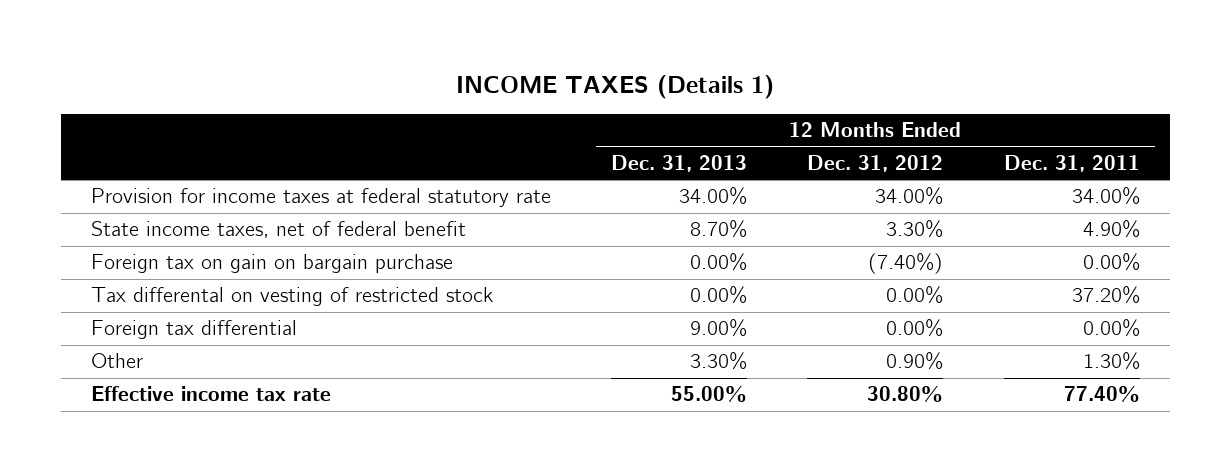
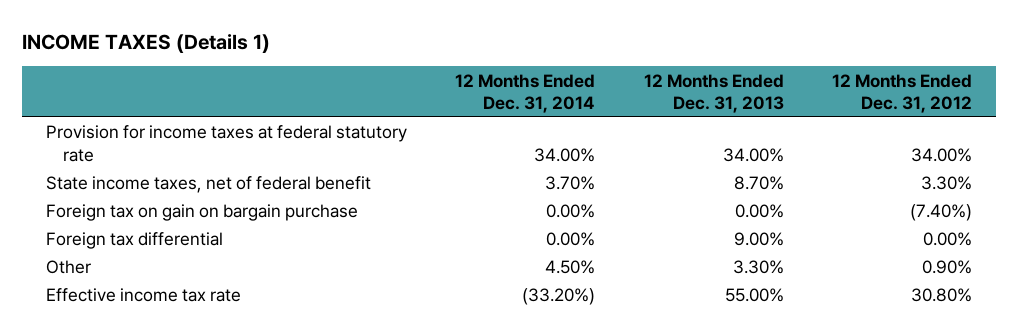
[1003,155,1140,173] Dec. 31, 2011 -> none
none -> [455,73,596,113] 12 Months Ended Dec. 31, 2014
[91,287,494,307] Tax differental on vesting of restricted stock -> none

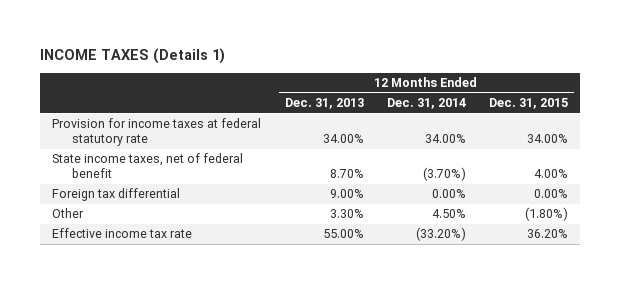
[831,73,972,113] 12 Months Ended Dec. 31, 2012 -> none
none -> [489,98,569,110] Dec. 31, 2015
[46,204,359,222] Foreign tax on gain on bargain purchase -> none
[545,176,596,191] 3.70% -> [422,167,466,182] (3.70%)

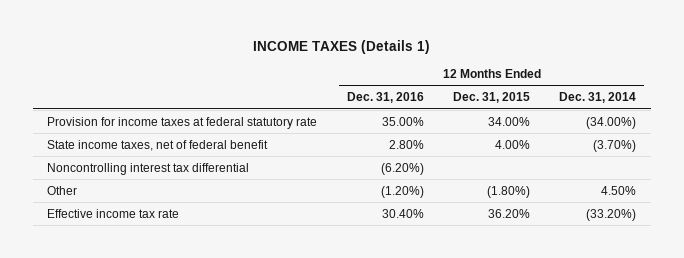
[284,98,364,110] Dec. 31, 2013 -> none
none -> [346,92,424,104] Dec. 31, 2016
[424,134,466,144] 34.00% -> [586,116,637,129] (34.00%)
[52,188,181,202] Foreign tax differential -> none
none -> [47,162,250,175] Noncontrolling interest tax differential

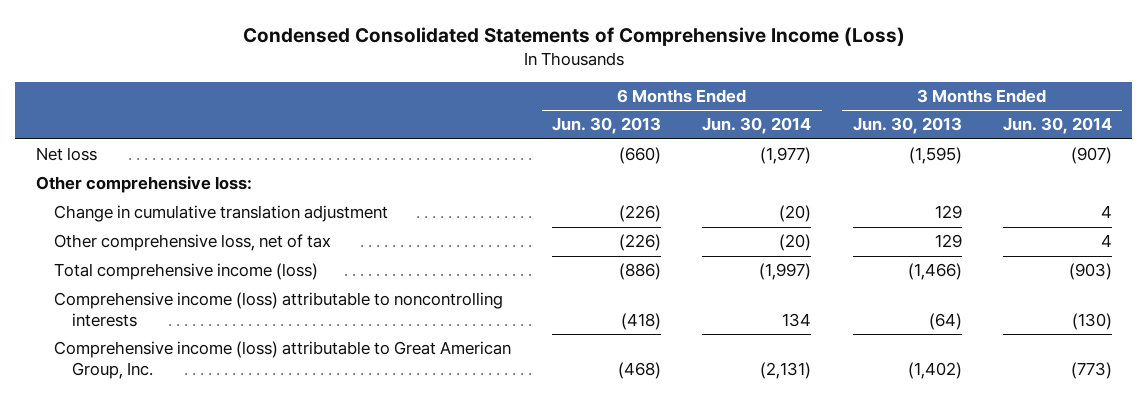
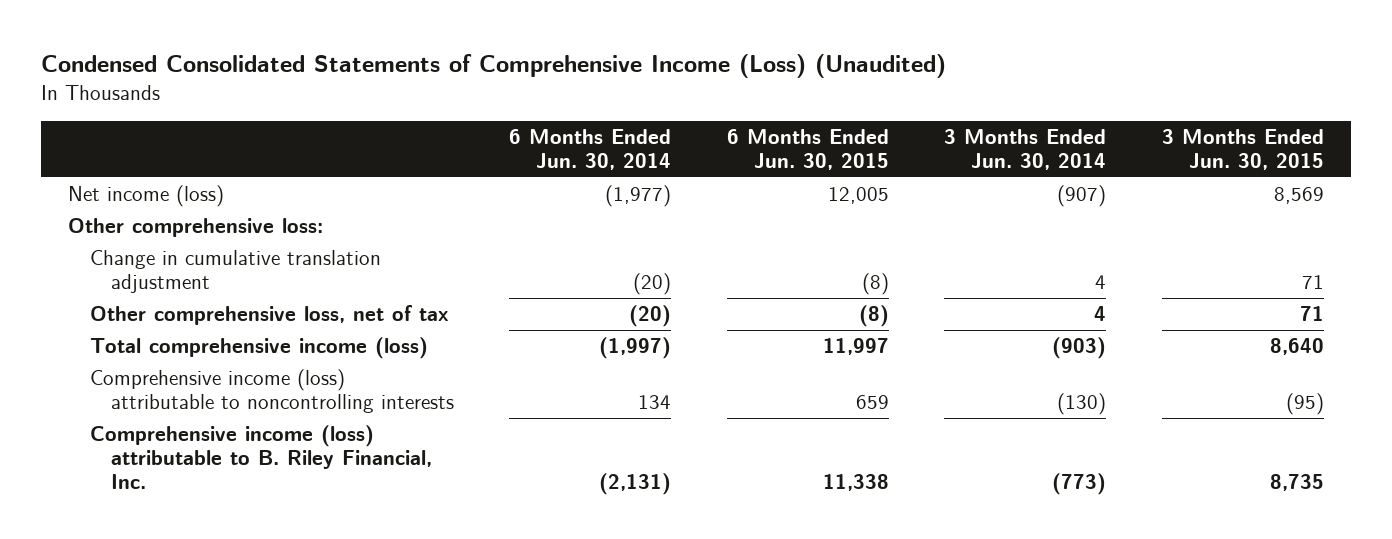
[242,26,905,46] Condensed Consolidated Statements of Comprehensive Income (Loss) -> [40,54,946,79] Condensed Consolidated Statements of Comprehensive Income (Loss) (Unaudited)
[552,117,662,135] Jun. 30, 2013 -> none
[852,117,962,135] Jun. 30, 2013 -> none
none -> [726,128,889,170] 6 Months Ended Jun. 30, 2015
none -> [1161,128,1324,170] 3 Months Ended Jun. 30, 2015
[36,147,98,162] Net loss -> [68,185,225,208] Net income (loss)
[54,341,512,379] Comprehensive income (loss) attributable to Great American Group, Inc. -> [89,425,432,490] Comprehensive income (loss) attributable to B. Riley Financial, Inc.

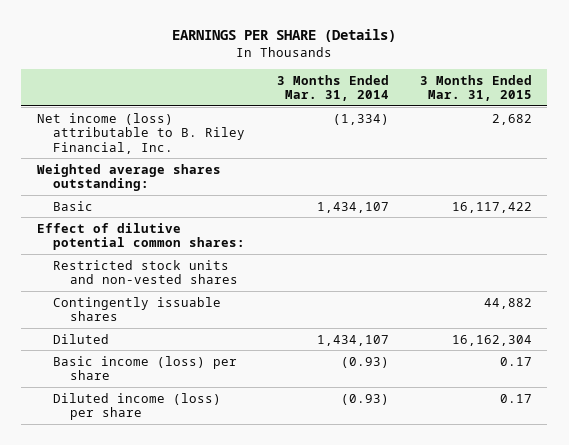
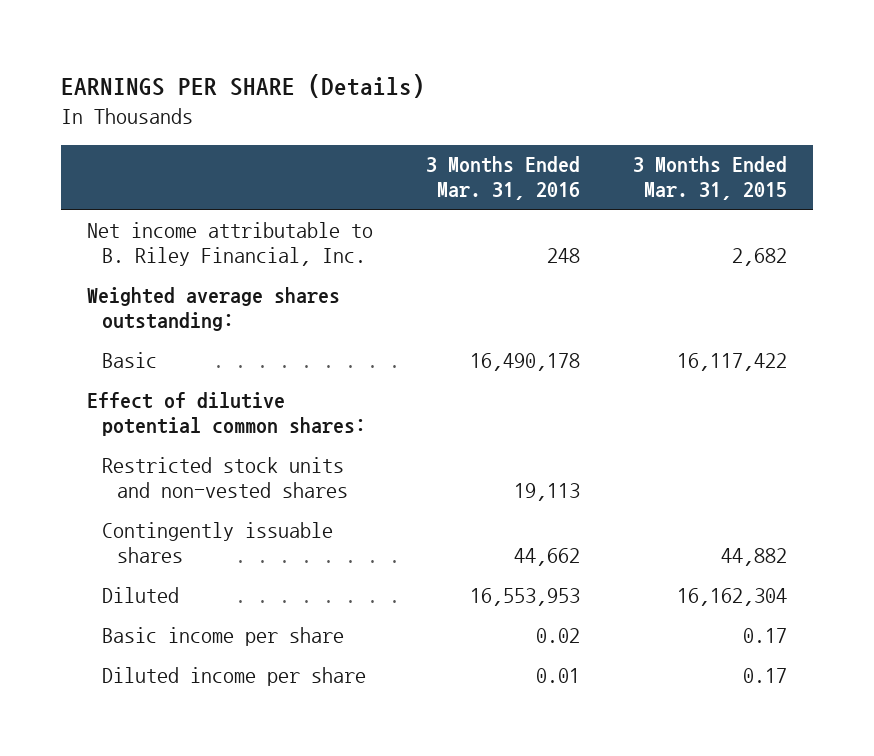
[276,74,389,102] 3 Months Ended Mar. 31, 2014 -> none
none -> [425,156,580,201] 3 Months Ended Mar. 31, 2016
[36,112,246,154] Net income (loss) attributable to B. Riley Financial, Inc. -> [87,221,374,266] Net income attributable to B. Riley Financial, Inc.
[53,355,238,381] Basic income (loss) per share -> [102,626,345,646] Basic income per share
[53,392,222,421] Diluted income (loss) per share -> [102,666,367,686] Diluted income per share

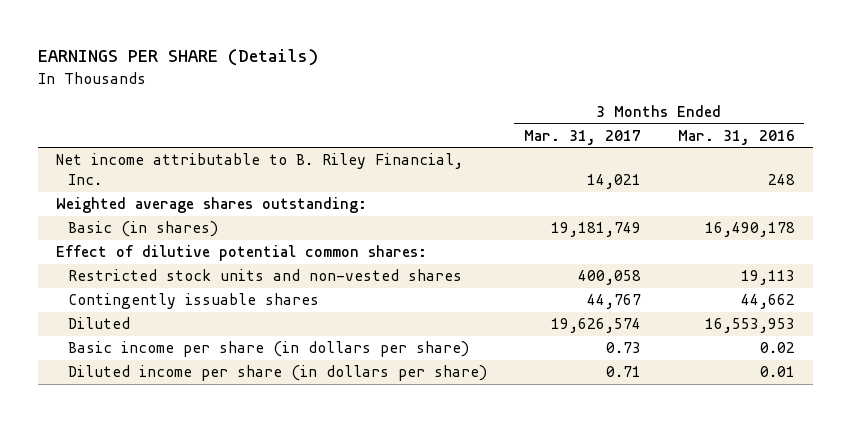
[632,156,787,201] 3 Months Ended Mar. 31, 2015 -> none
none -> [523,129,641,145] Mar. 31, 2017
[102,351,158,368] Basic -> [67,221,218,238] Basic (in shares)
[102,626,345,646] Basic income per share -> [67,341,469,358] Basic income per share (in dollars per share)
[102,666,367,686] Diluted income per share -> [67,365,487,382] Diluted income per share (in dollars per share)

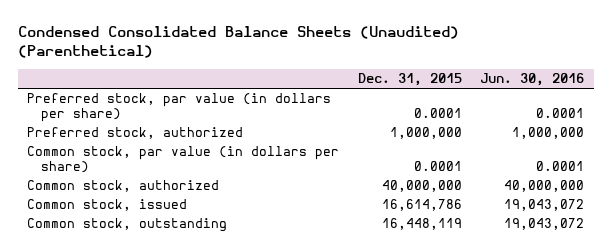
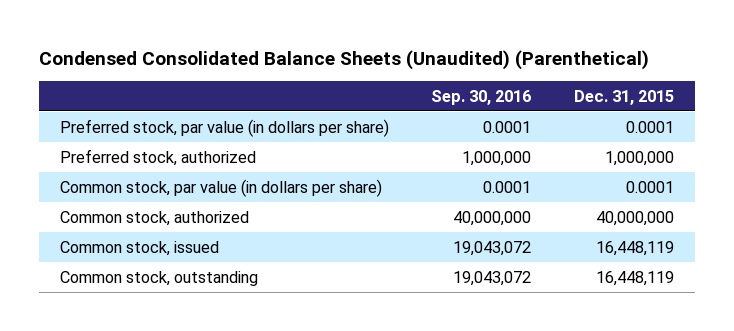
[480,73,585,87] Jun. 30, 2016 -> none
none -> [431,89,532,105] Sep. 30, 2016
[381,199,462,212] 16,614,786 -> [595,240,674,256] 16,448,119

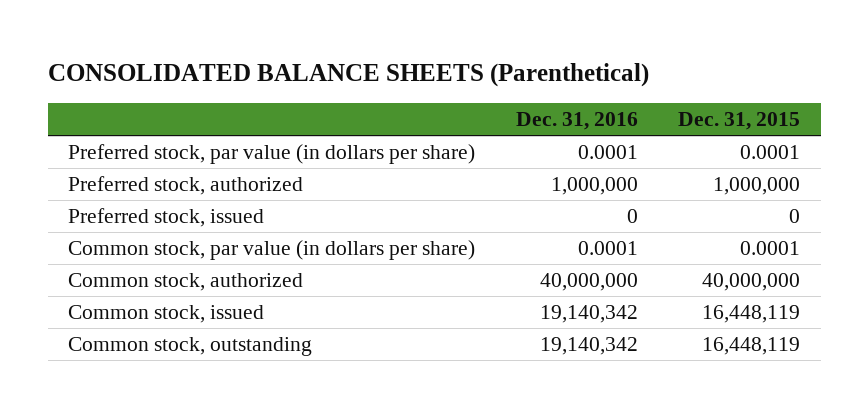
[39,49,650,70] Condensed Consolidated Balance Sheets (Unaudited) (Parenthetical) -> [47,63,649,88] CONSOLIDATED BALANCE SHEETS (Parenthetical)
[431,89,532,105] Sep. 30, 2016 -> none
none -> [515,112,638,131] Dec. 31, 2016
none -> [68,208,265,228] Preferred stock, issued

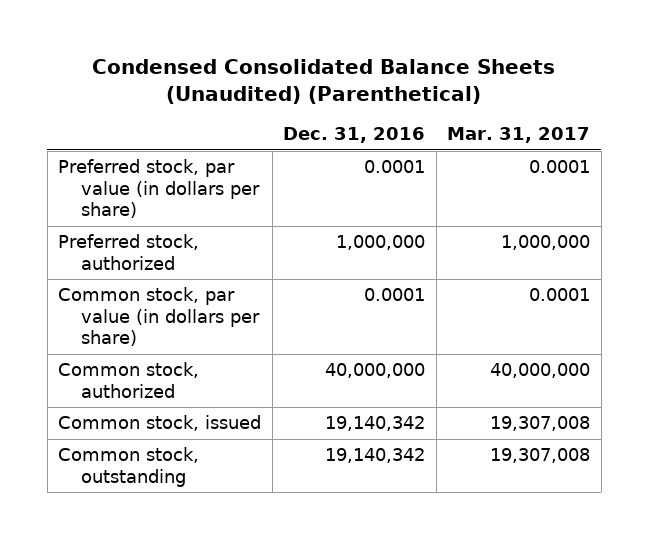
[47,63,649,88] CONSOLIDATED BALANCE SHEETS (Parenthetical) -> [92,59,556,104] Condensed Consolidated Balance Sheets (Unaudited) (Parenthetical)
[678,112,801,131] Dec. 31, 2015 -> none
none -> [447,127,591,144] Mar. 31, 2017
[68,208,265,228] Preferred stock, issued -> none

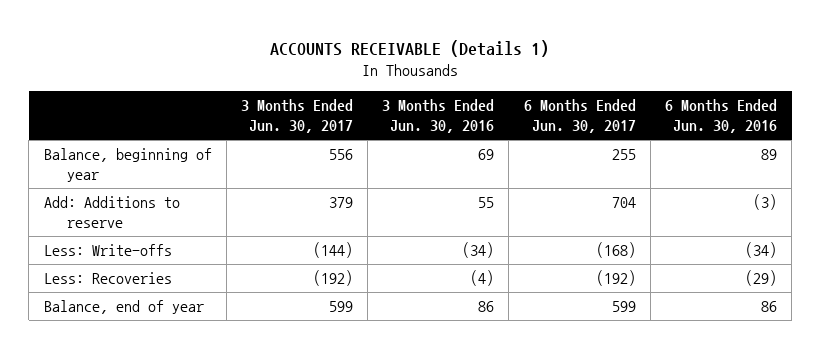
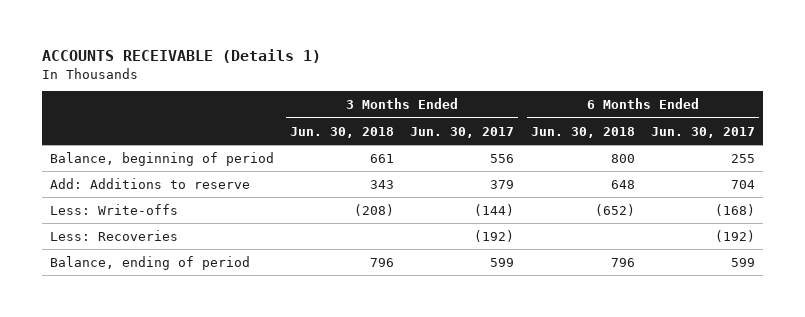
[382,98,495,134] 3 Months Ended Jun. 30, 2016 -> none
[664,98,777,134] 6 Months Ended Jun. 30, 2016 -> none
none -> [290,126,395,138] Jun. 30, 2018
none -> [530,126,635,138] Jun. 30, 2018
[43,148,212,183] Balance, beginning of year -> [49,151,274,166] Balance, beginning of period
[43,300,204,315] Balance, end of year -> [49,255,250,270] Balance, ending of period

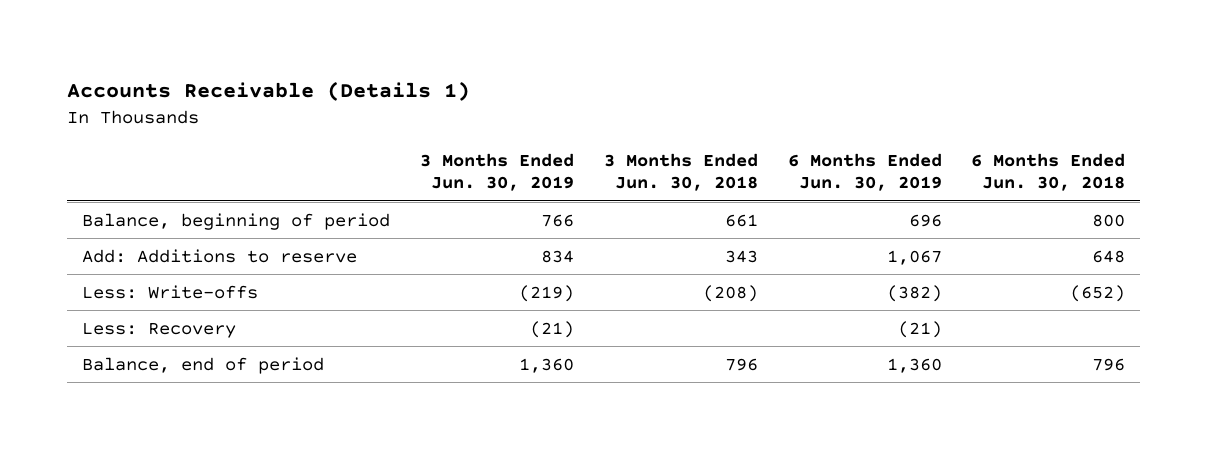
[41,49,321,64] ACCOUNTS RECEIVABLE (Details 1) -> [67,80,471,101] Accounts Receivable (Details 1)
[410,126,515,138] Jun. 30, 2017 -> none
[651,126,756,138] Jun. 30, 2017 -> none
none -> [419,152,574,192] 3 Months Ended Jun. 30, 2019
none -> [787,152,942,192] 6 Months Ended Jun. 30, 2019
[49,229,178,241] Less: Recoveries -> [82,321,237,338] Less: Recovery
[49,255,250,270] Balance, ending of period -> [82,356,325,374] Balance, end of period

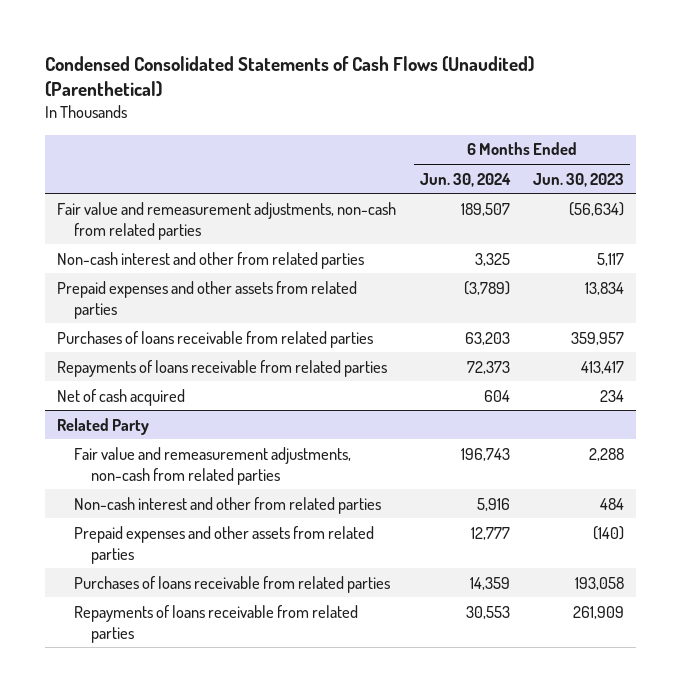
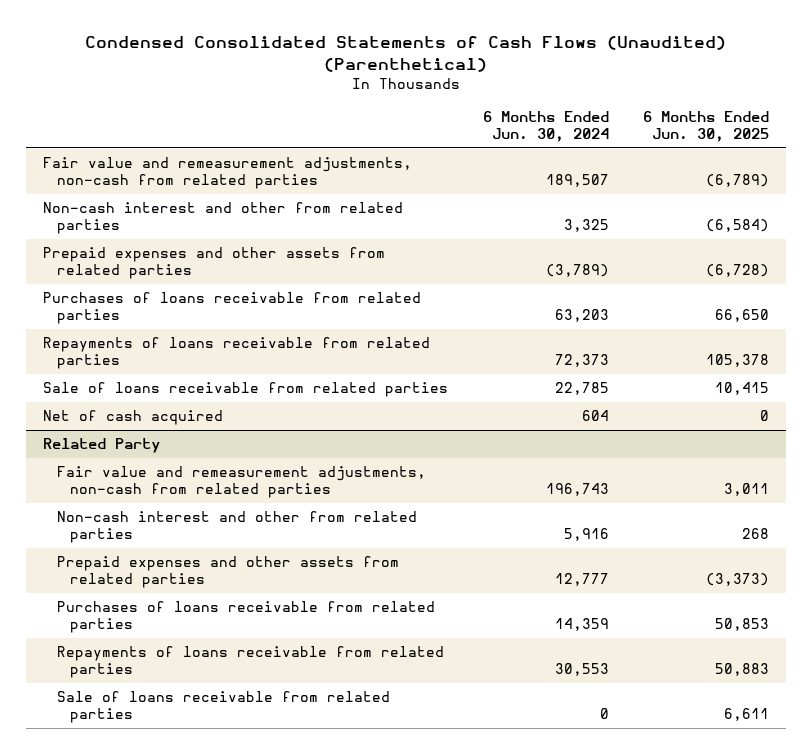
[533,172,625,187] Jun. 30, 2023 -> none
none -> [642,111,769,142] 6 Months Ended Jun. 30, 2025
none -> [43,382,449,398] Sale of loans receivable from related parties
none -> [56,691,390,724] Sale of loans receivable from related parties

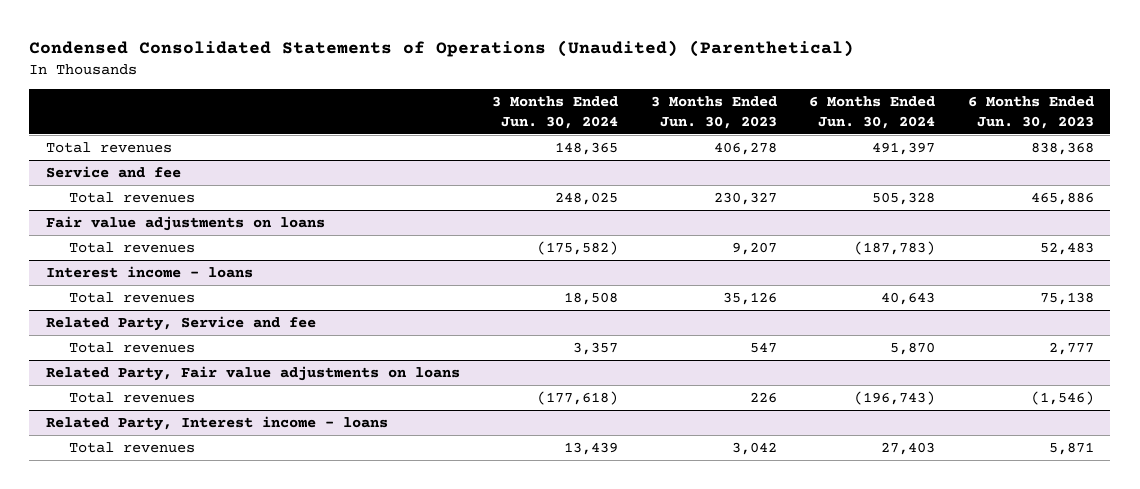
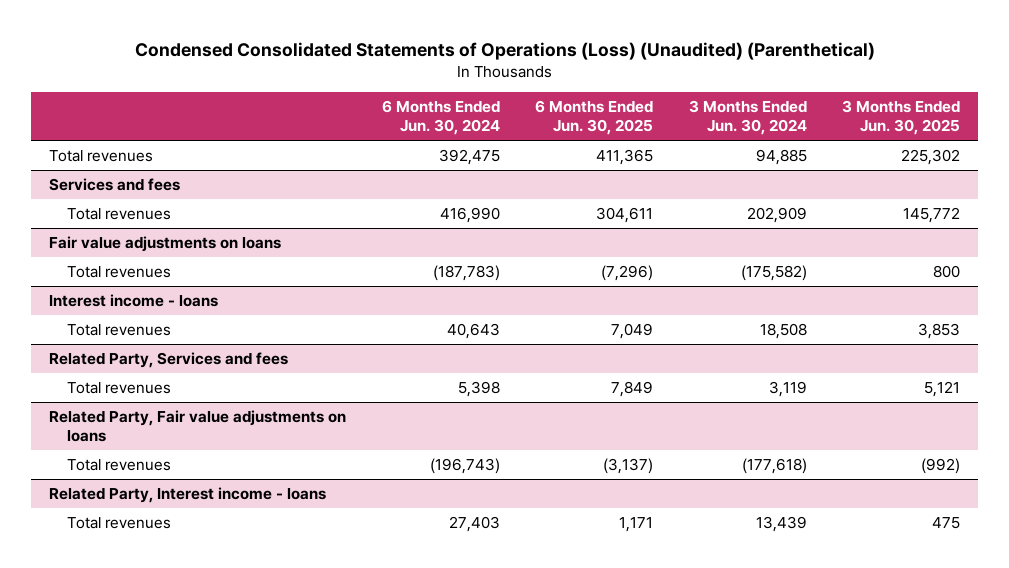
[29,40,855,58] Condensed Consolidated Statements of Operations (Unaudited) (Parenthetical) -> [134,41,875,60] Condensed Consolidated Statements of Operations (Loss) (Unaudited) (Parenthetical)
[650,96,777,129] 3 Months Ended Jun. 30, 2023 -> none
[968,96,1095,129] 6 Months Ended Jun. 30, 2023 -> none
none -> [535,100,654,136] 6 Months Ended Jun. 30, 2025
none -> [842,100,961,136] 3 Months Ended Jun. 30, 2025
[555,142,619,156] 148,365 -> [755,149,807,166] 94,885
[872,142,936,156] 491,397 -> [438,149,500,166] 392,475
[45,166,181,179] Service and fee -> [49,178,181,192] Services and fees
[555,192,619,206] 248,025 -> [746,207,807,224] 202,909
[872,192,936,206] 505,328 -> [439,207,500,224] 416,990
[45,316,316,332] Related Party, Service and fee -> none
none -> [49,352,289,369] Related Party, Services and fees
[573,342,619,356] 3,357 -> [768,381,807,398] 3,119
[890,342,936,356] 5,870 -> [457,381,500,398] 5,398

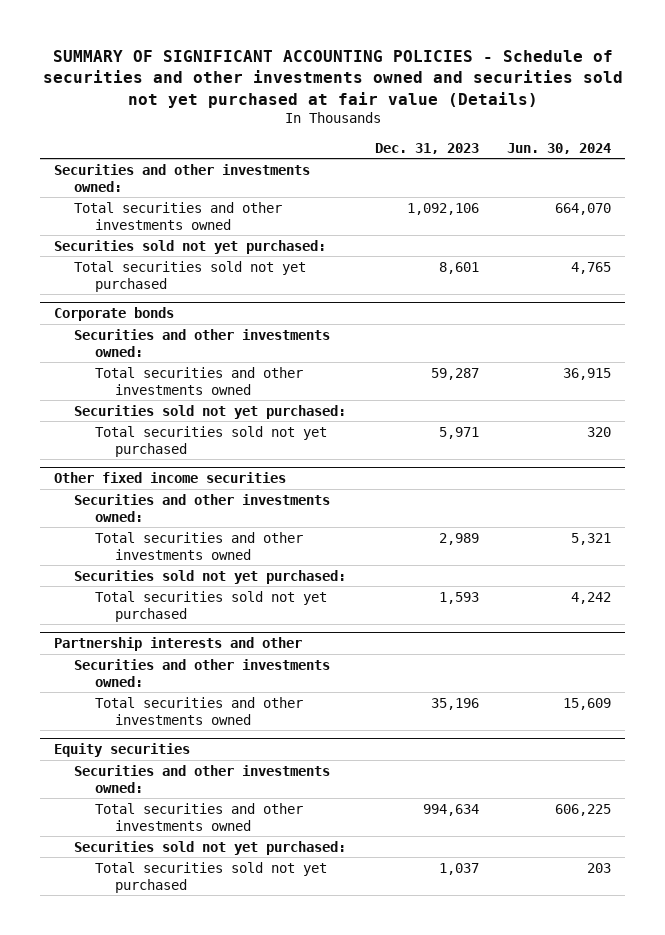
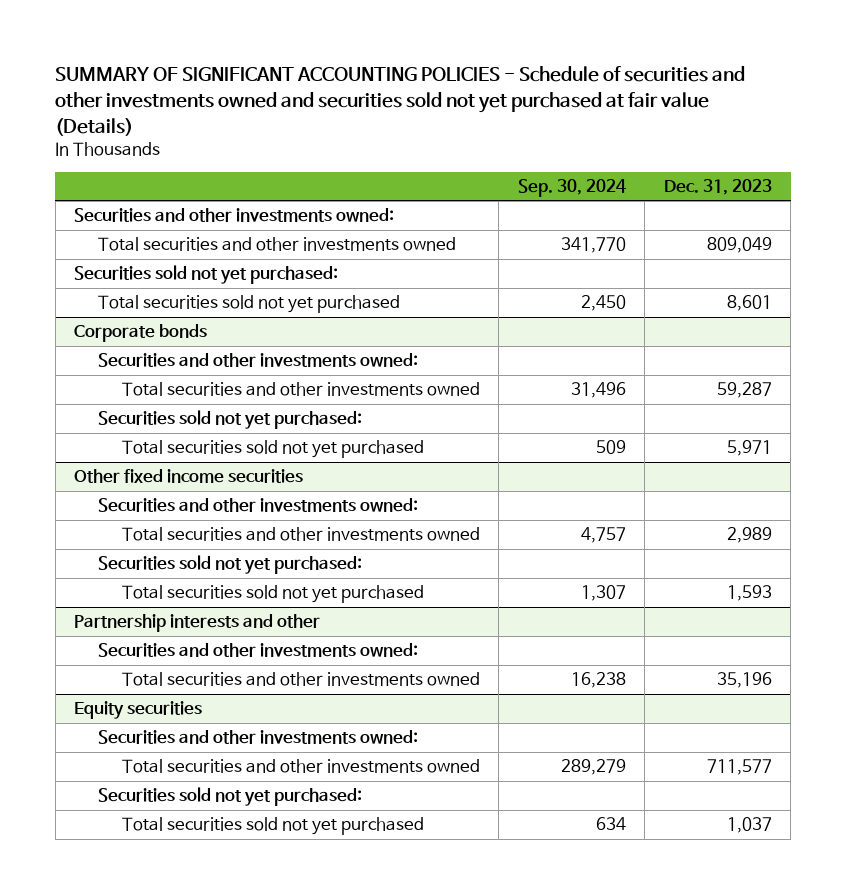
[506,142,611,154] Jun. 30, 2024 -> none
none -> [517,178,626,197] Sep. 30, 2024
[406,202,479,215] 1,092,106 -> [706,237,772,254] 809,049
[422,803,479,816] 994,634 -> [706,759,772,776] 711,577

